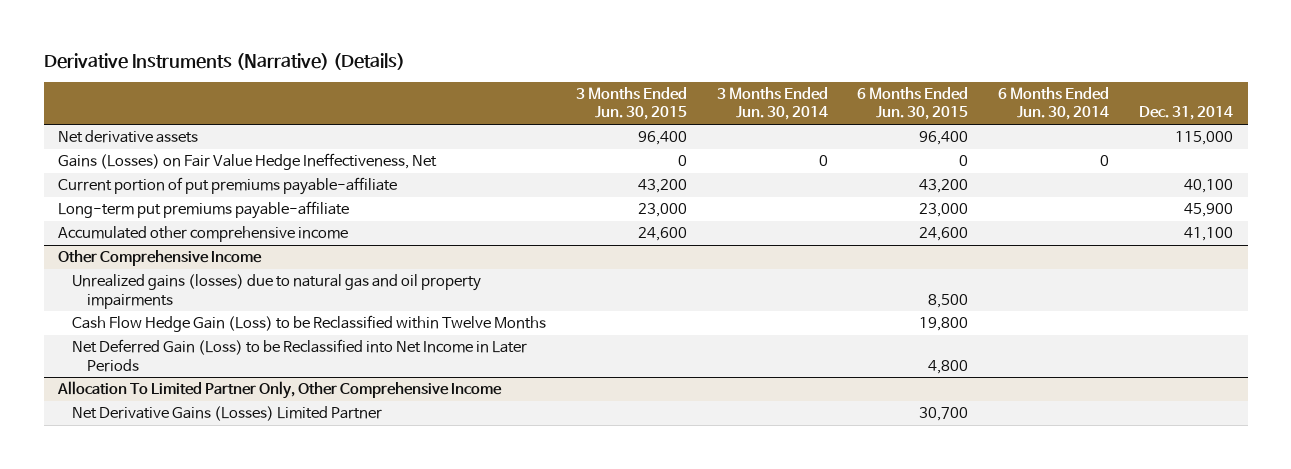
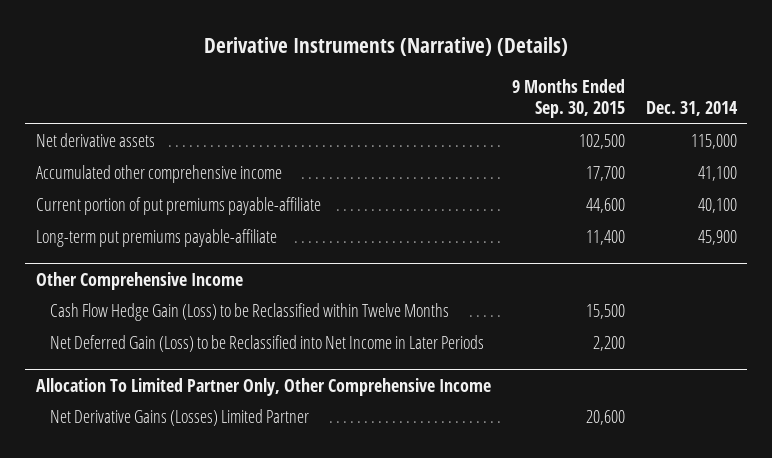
[576,87,688,121] 3 Months Ended Jun. 30, 2015 -> none
[716,87,828,121] 3 Months Ended Jun. 30, 2014 -> none
[857,87,969,121] 6 Months Ended Jun. 30, 2015 -> none
[998,87,1110,121] 6 Months Ended Jun. 30, 2014 -> none
none -> [511,78,625,119] 9 Months Ended Sep. 30, 2015
[58,153,438,171] Gains (Losses) on Fair Value Hedge Ineffectiveness, Net -> none
[58,226,349,243] Accumulated other comprehensive income -> [35,165,282,184] Accumulated other comprehensive income
[72,274,482,309] Unrealized gains (losses) due to natural gas and oil property impairments -> none

